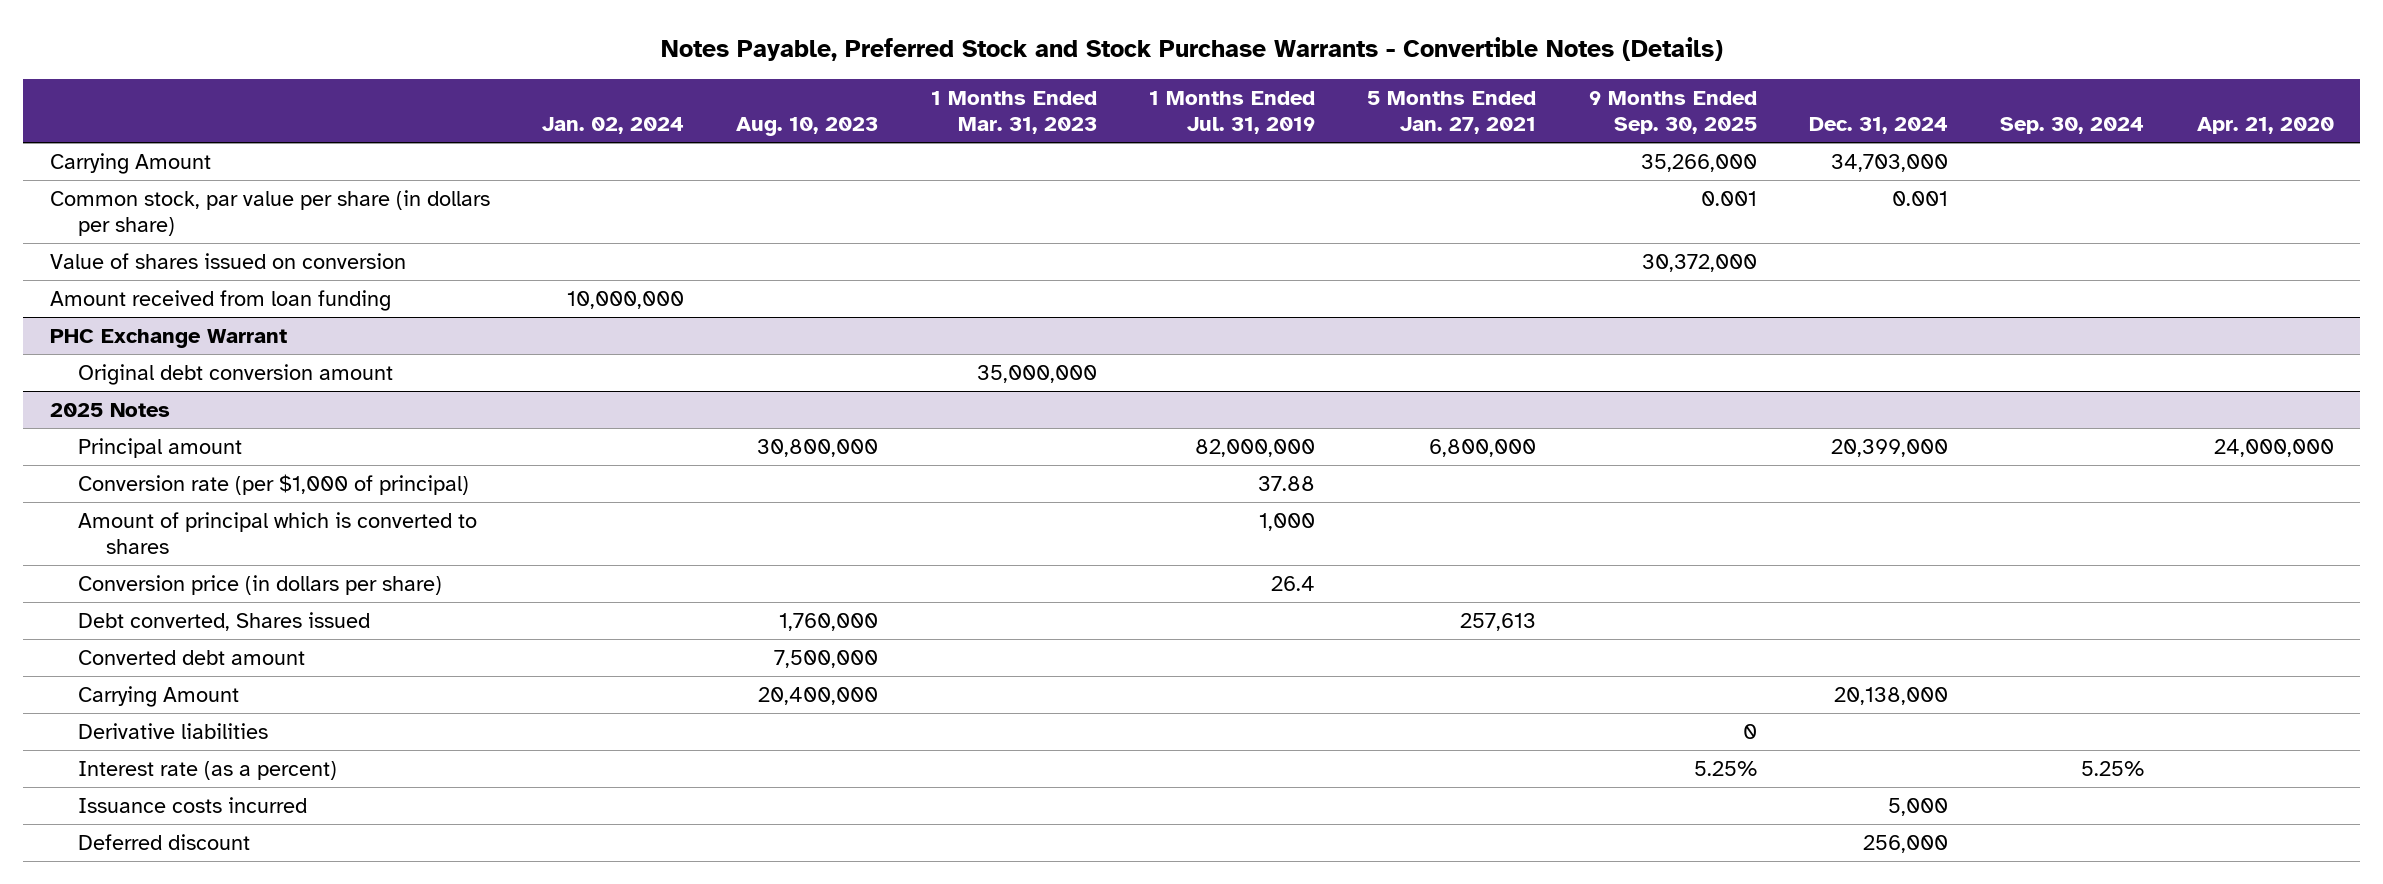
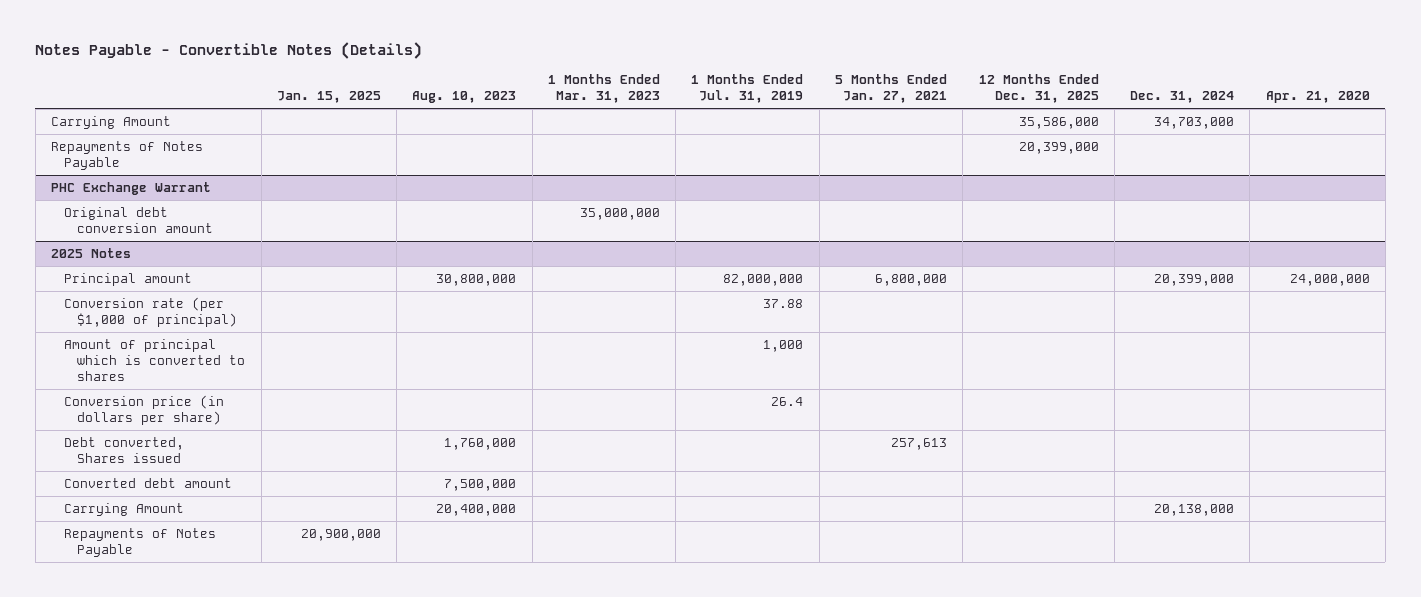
[660,37,1723,62] Notes Payable, Preferred Stock and Stock Purchase Warrants - Convertible Notes (Details) -> [35,41,423,59] Notes Payable - Convertible Notes (Details)
[541,117,684,135] Jan. 02, 2024 -> none
[1588,91,1757,135] 9 Months Ended Sep. 30, 2025 -> none
[2000,117,2145,135] Sep. 30, 2024 -> none
none -> [276,90,381,103] Jan. 15, 2025
none -> [978,74,1099,103] 12 Months Ended Dec. 31, 2025
[49,189,490,236] Common stock, par value per share (in dollars per share) -> none
[49,252,406,269] Value of shares issued on conversion -> none
[49,289,391,311] Amount received from loan funding -> none
none -> [50,140,203,170] Repayments of Notes Payable
[78,722,269,739] Derivative liabilities -> none
[78,760,338,780] Interest rate (as a percent) -> none
[78,796,308,813] Issuance costs incurred -> none
[78,833,251,850] Deferred discount -> none
none -> [64,527,217,557] Repayments of Notes Payable

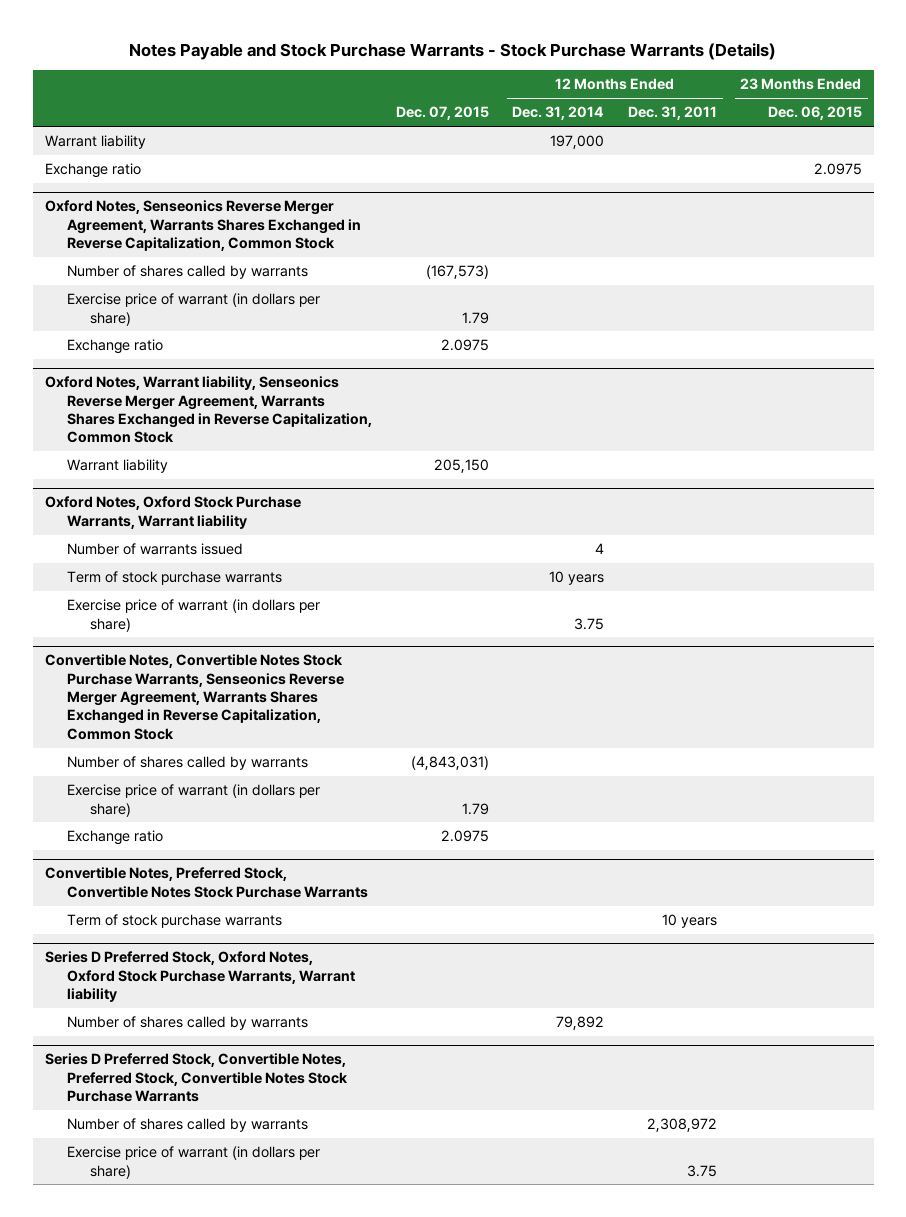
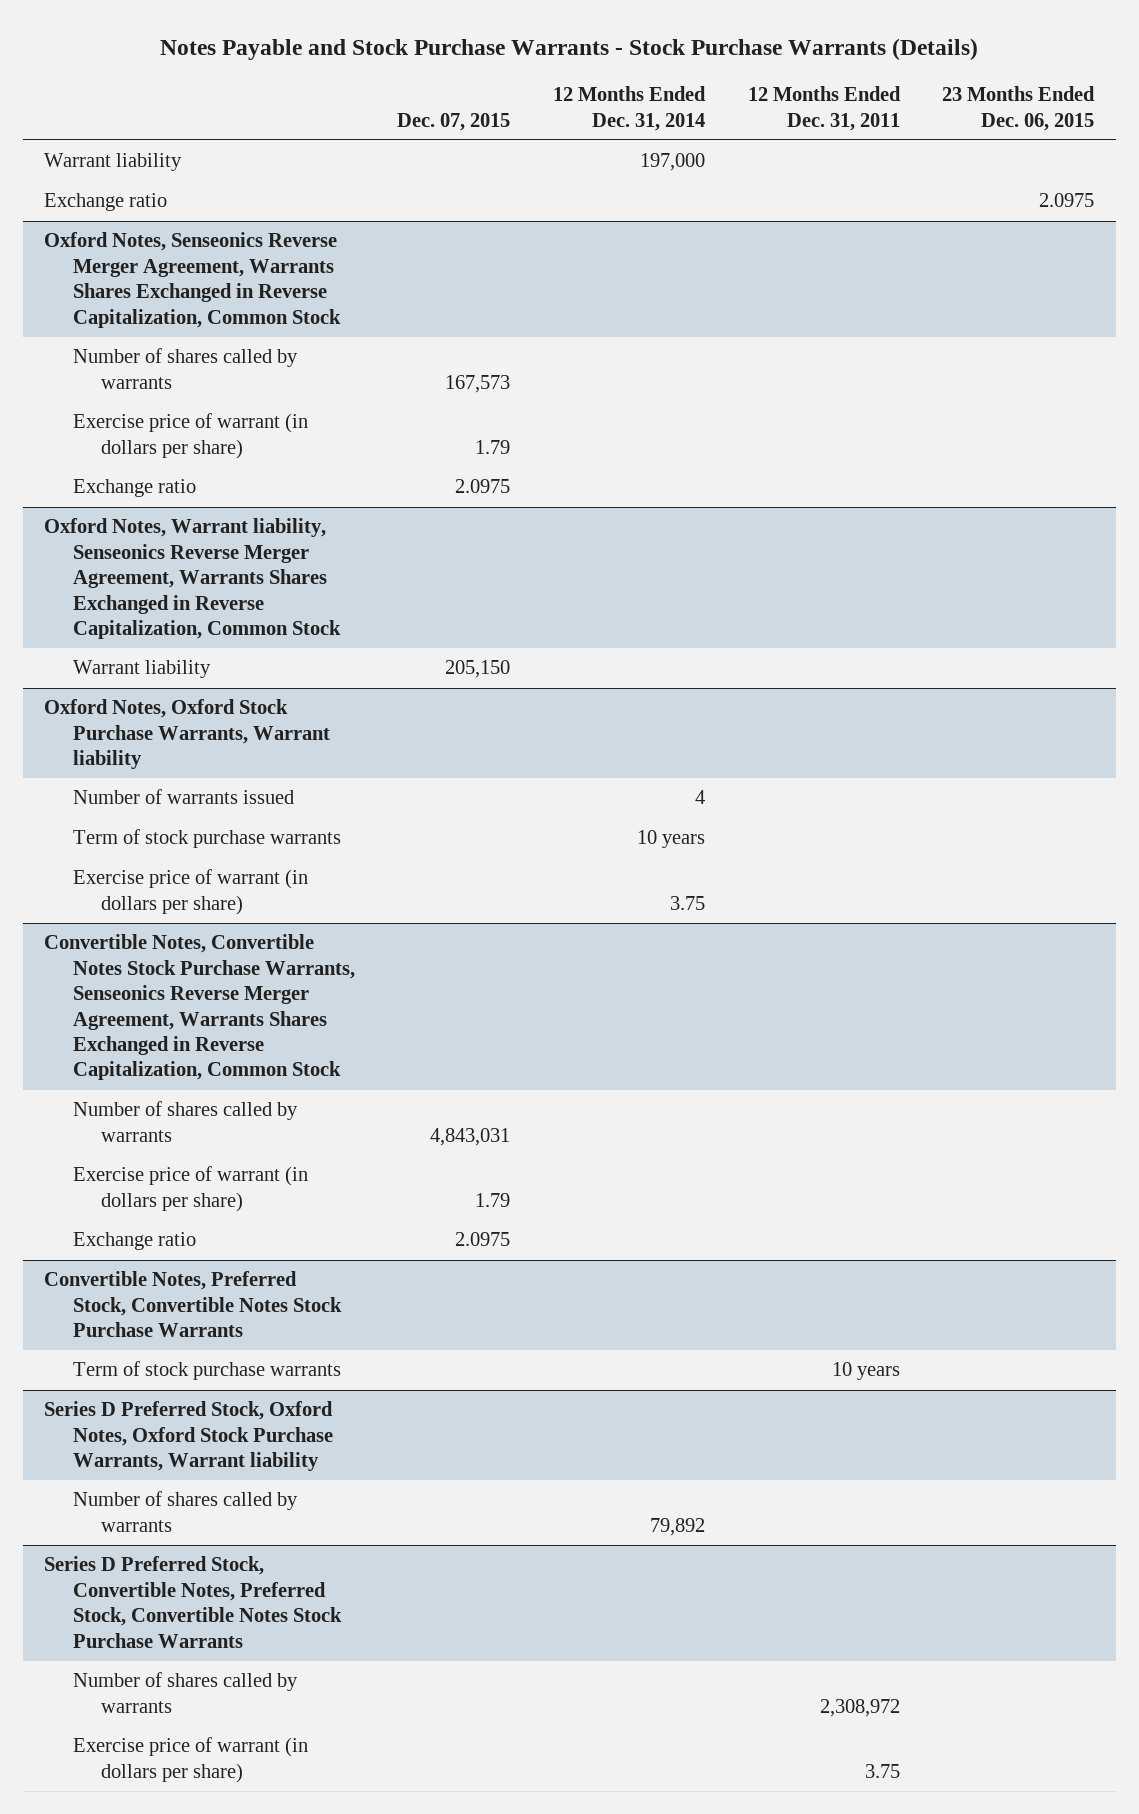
[425,265,489,280] (167,573) -> [445,374,511,393] 167,573
[410,756,489,771] (4,843,031) -> [430,1127,511,1146] 4,843,031

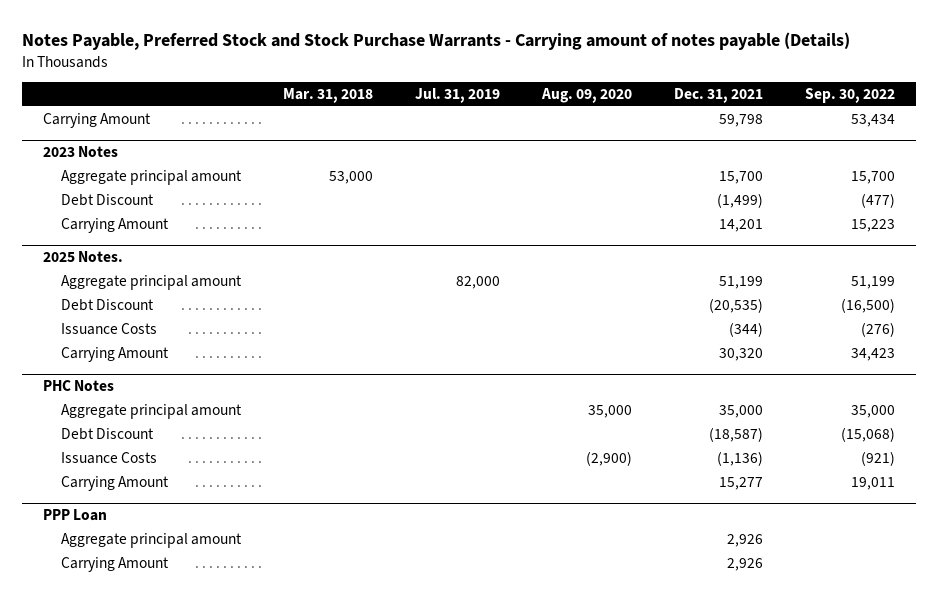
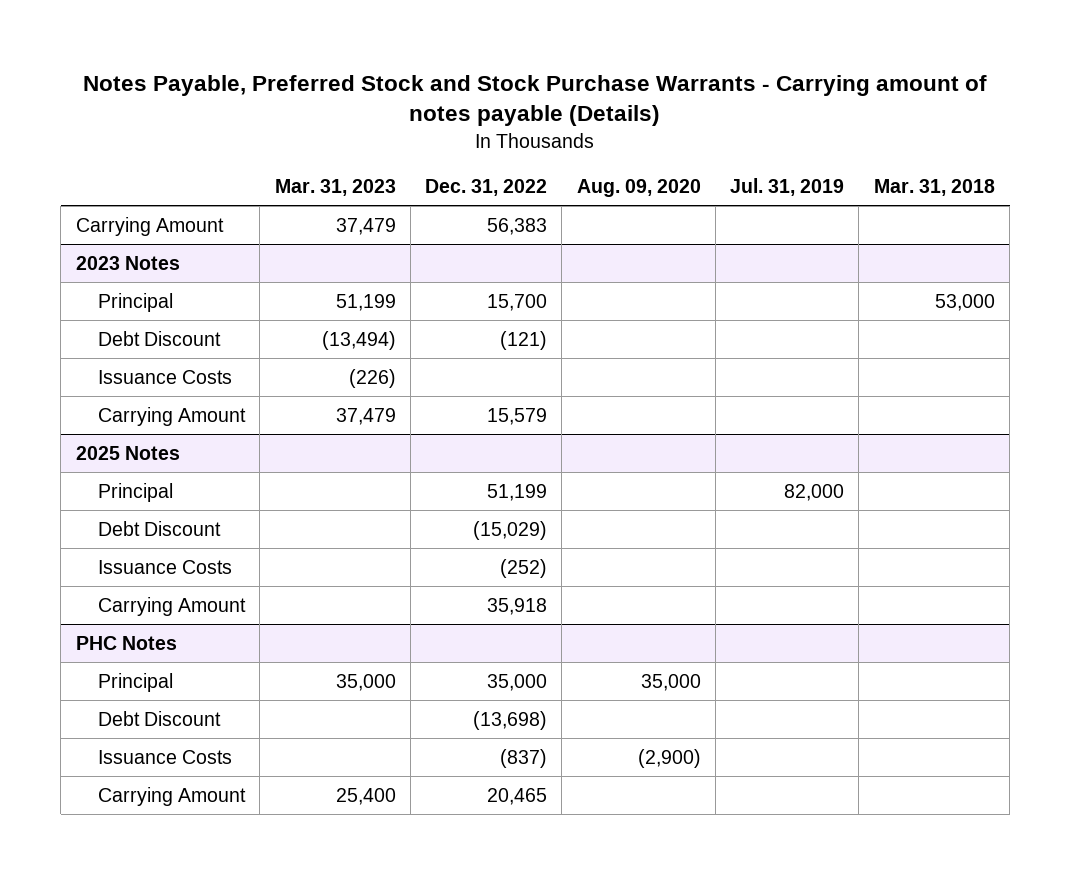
[673,87,763,103] Dec. 31, 2021 -> none
[804,87,895,103] Sep. 30, 2022 -> none
none -> [274,179,396,197] Mar. 31, 2023
none -> [425,179,548,197] Dec. 31, 2022
[61,169,243,185] Aggregate principal amount -> [97,292,173,312] Principal
none -> [97,369,232,384] Issuance Costs
[42,251,123,263] 2025 Notes. -> [75,445,180,460] 2025 Notes
[61,274,243,290] Aggregate principal amount -> [97,482,173,502] Principal
[61,403,243,419] Aggregate principal amount -> [97,672,173,692] Principal
[42,509,107,522] PPP Loan -> none
[61,532,243,548] Aggregate principal amount -> none
[61,556,170,572] Carrying Amount -> none

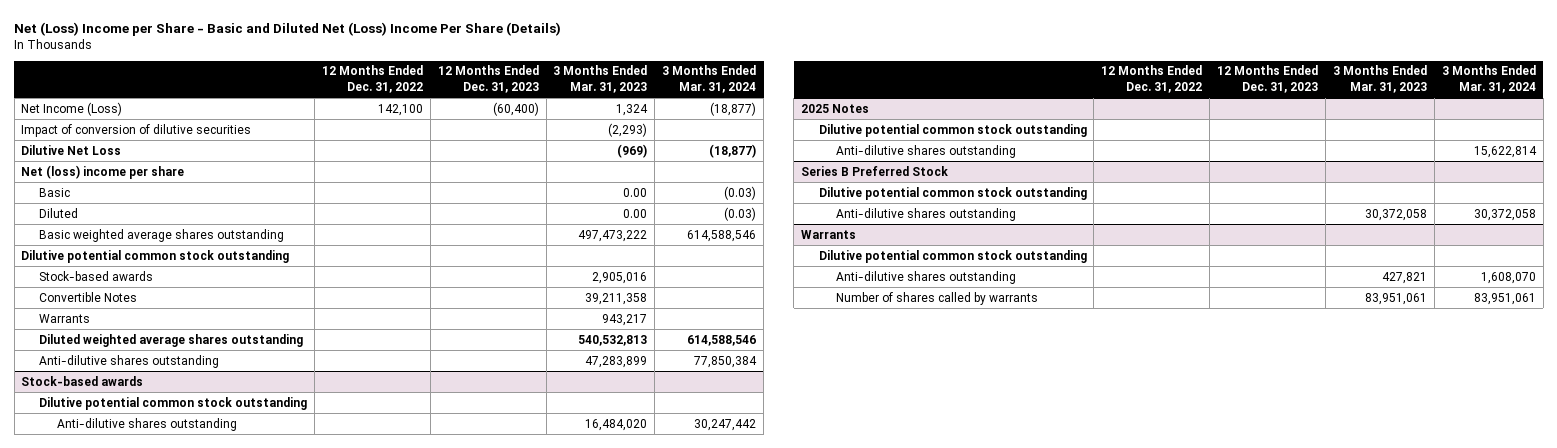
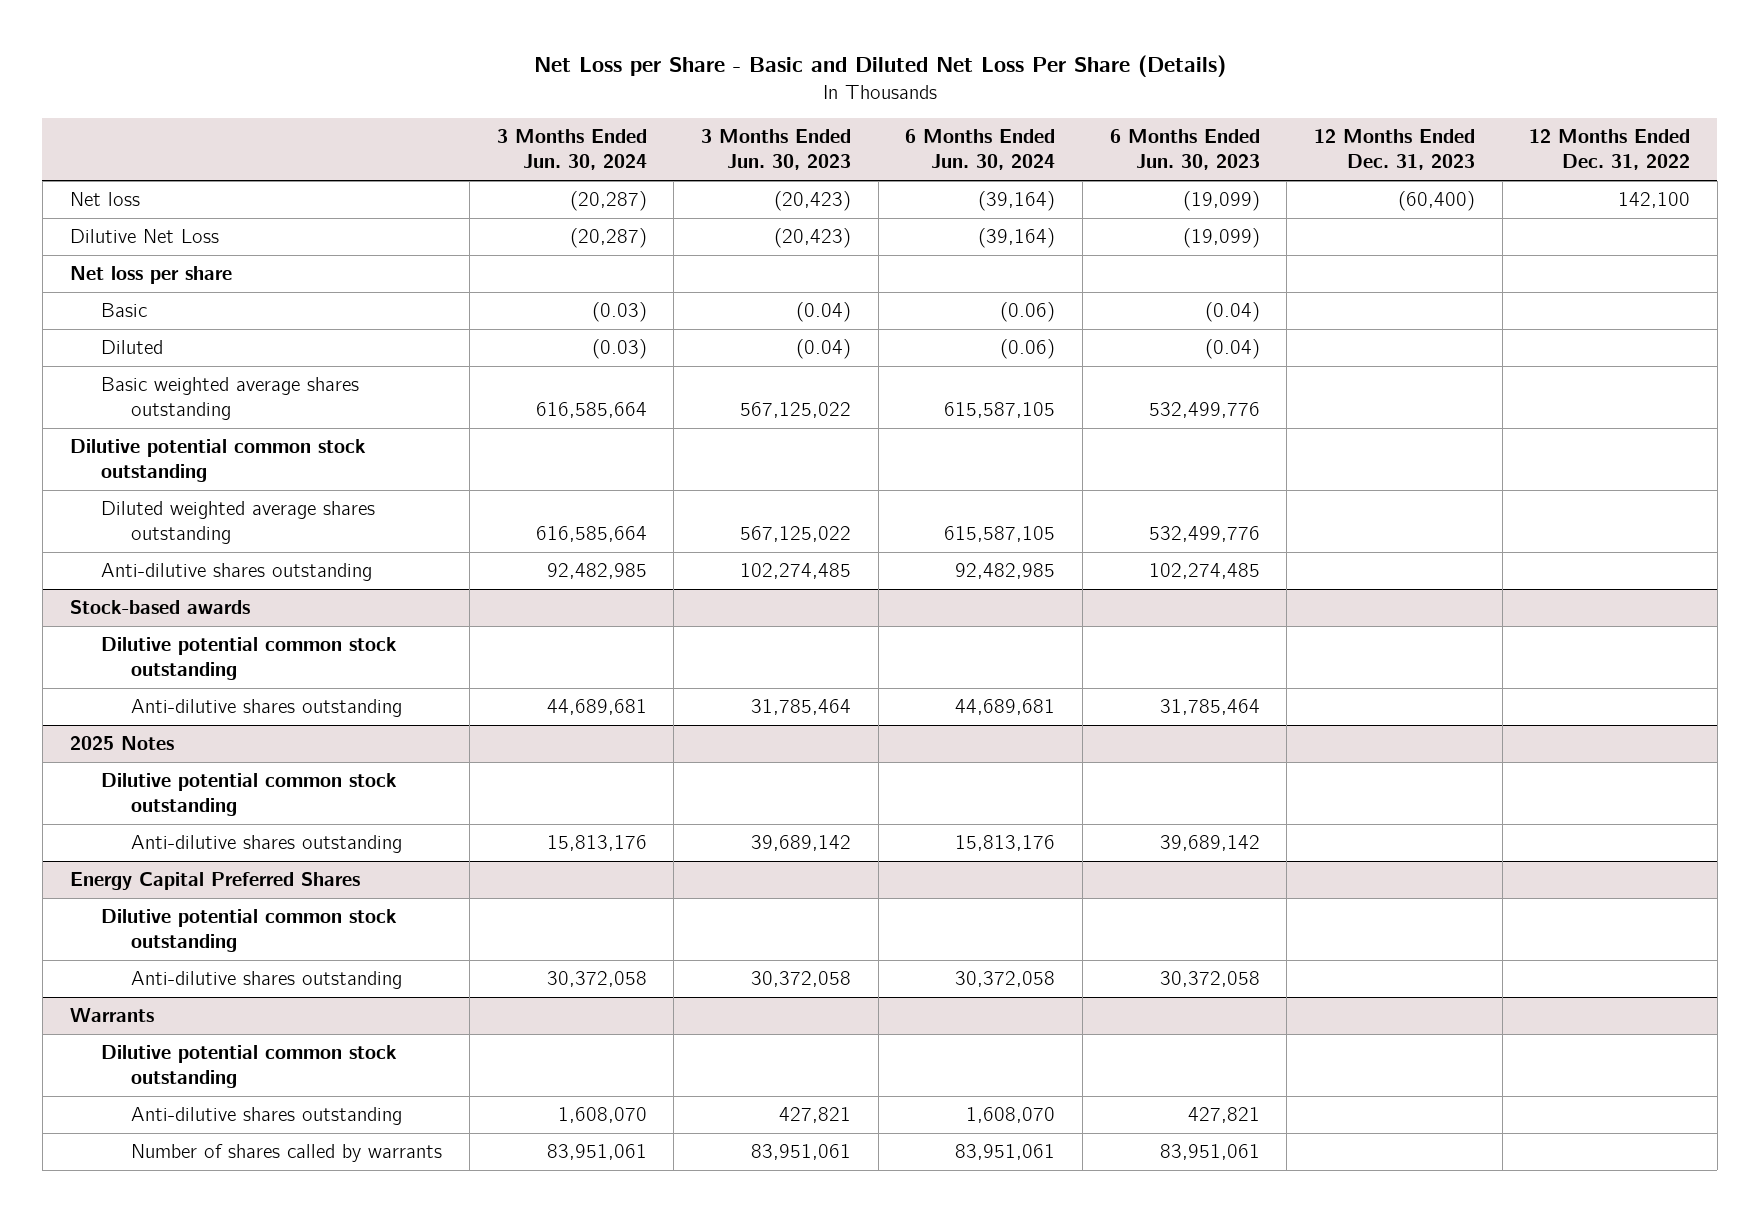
[14,21,562,36] Net (Loss) Income per Share - Basic and Diluted Net (Loss) Income Per Share (Details) -> [533,55,1226,78] Net Loss per Share - Basic and Diluted Net Loss Per Share (Details)
[553,65,648,93] 3 Months Ended Mar. 31, 2023 -> none
[662,65,757,93] 3 Months Ended Mar. 31, 2024 -> none
none -> [496,129,647,171] 3 Months Ended Jun. 30, 2024
none -> [701,129,852,171] 3 Months Ended Jun. 30, 2023
none -> [905,129,1056,171] 6 Months Ended Jun. 30, 2024
none -> [1109,129,1260,171] 6 Months Ended Jun. 30, 2023
[21,123,252,137] Impact of conversion of dilutive securities -> none
[21,101,123,116] Net Income (Loss) -> [69,192,140,207] Net loss
[21,164,185,179] Net (loss) income per share -> [69,266,232,285] Net loss per share
[39,270,154,281] Stock-based awards -> none
[39,291,138,302] Convertible Notes -> none
[39,313,91,323] Warrants -> none
[800,165,948,176] Series B Preferred Stock -> none
[818,186,1087,200] Dilutive potential common stock outstanding -> none
[836,207,1017,221] Anti-dilutive shares outstanding -> none
none -> [69,872,360,891] Energy Capital Preferred Shares
none -> [100,909,397,953] Dilutive potential common stock outstanding
none -> [131,971,403,990] Anti-dilutive shares outstanding

